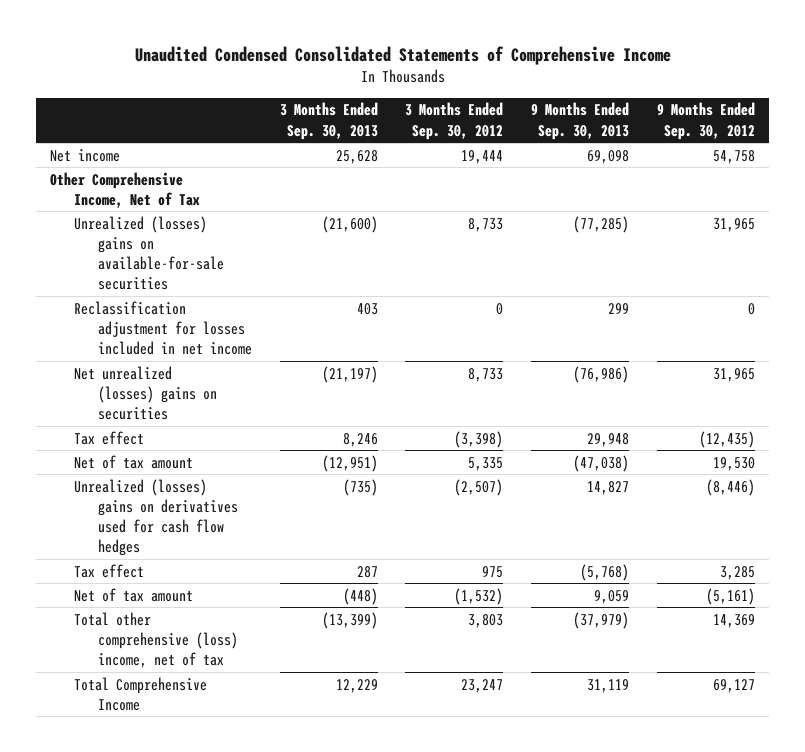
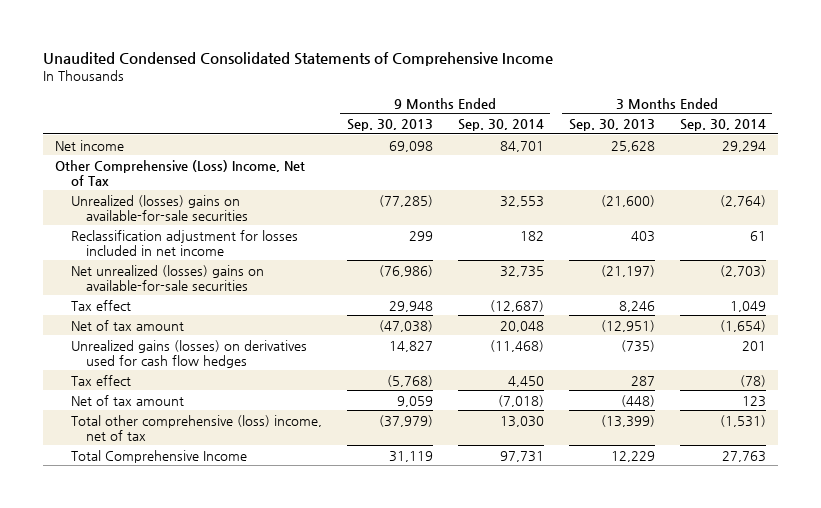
[405,102,504,140] 3 Months Ended Sep. 30, 2012 -> none
[656,102,755,140] 9 Months Ended Sep. 30, 2012 -> none
none -> [457,118,544,131] Sep. 30, 2014
none -> [679,118,766,131] Sep. 30, 2014
[50,171,201,208] Other Comprehensive Income, Net of Tax -> [55,159,306,186] Other Comprehensive (Loss) Income, Net of Tax
[74,365,217,421] Net unrealized (losses) gains on securities -> [70,264,264,291] Net unrealized (losses) gains on available-for-sale securities
[74,478,238,557] Unrealized (losses) gains on derivatives used for cash flow hedges -> [70,339,307,368] Unrealized gains (losses) on derivatives used for cash flow hedges

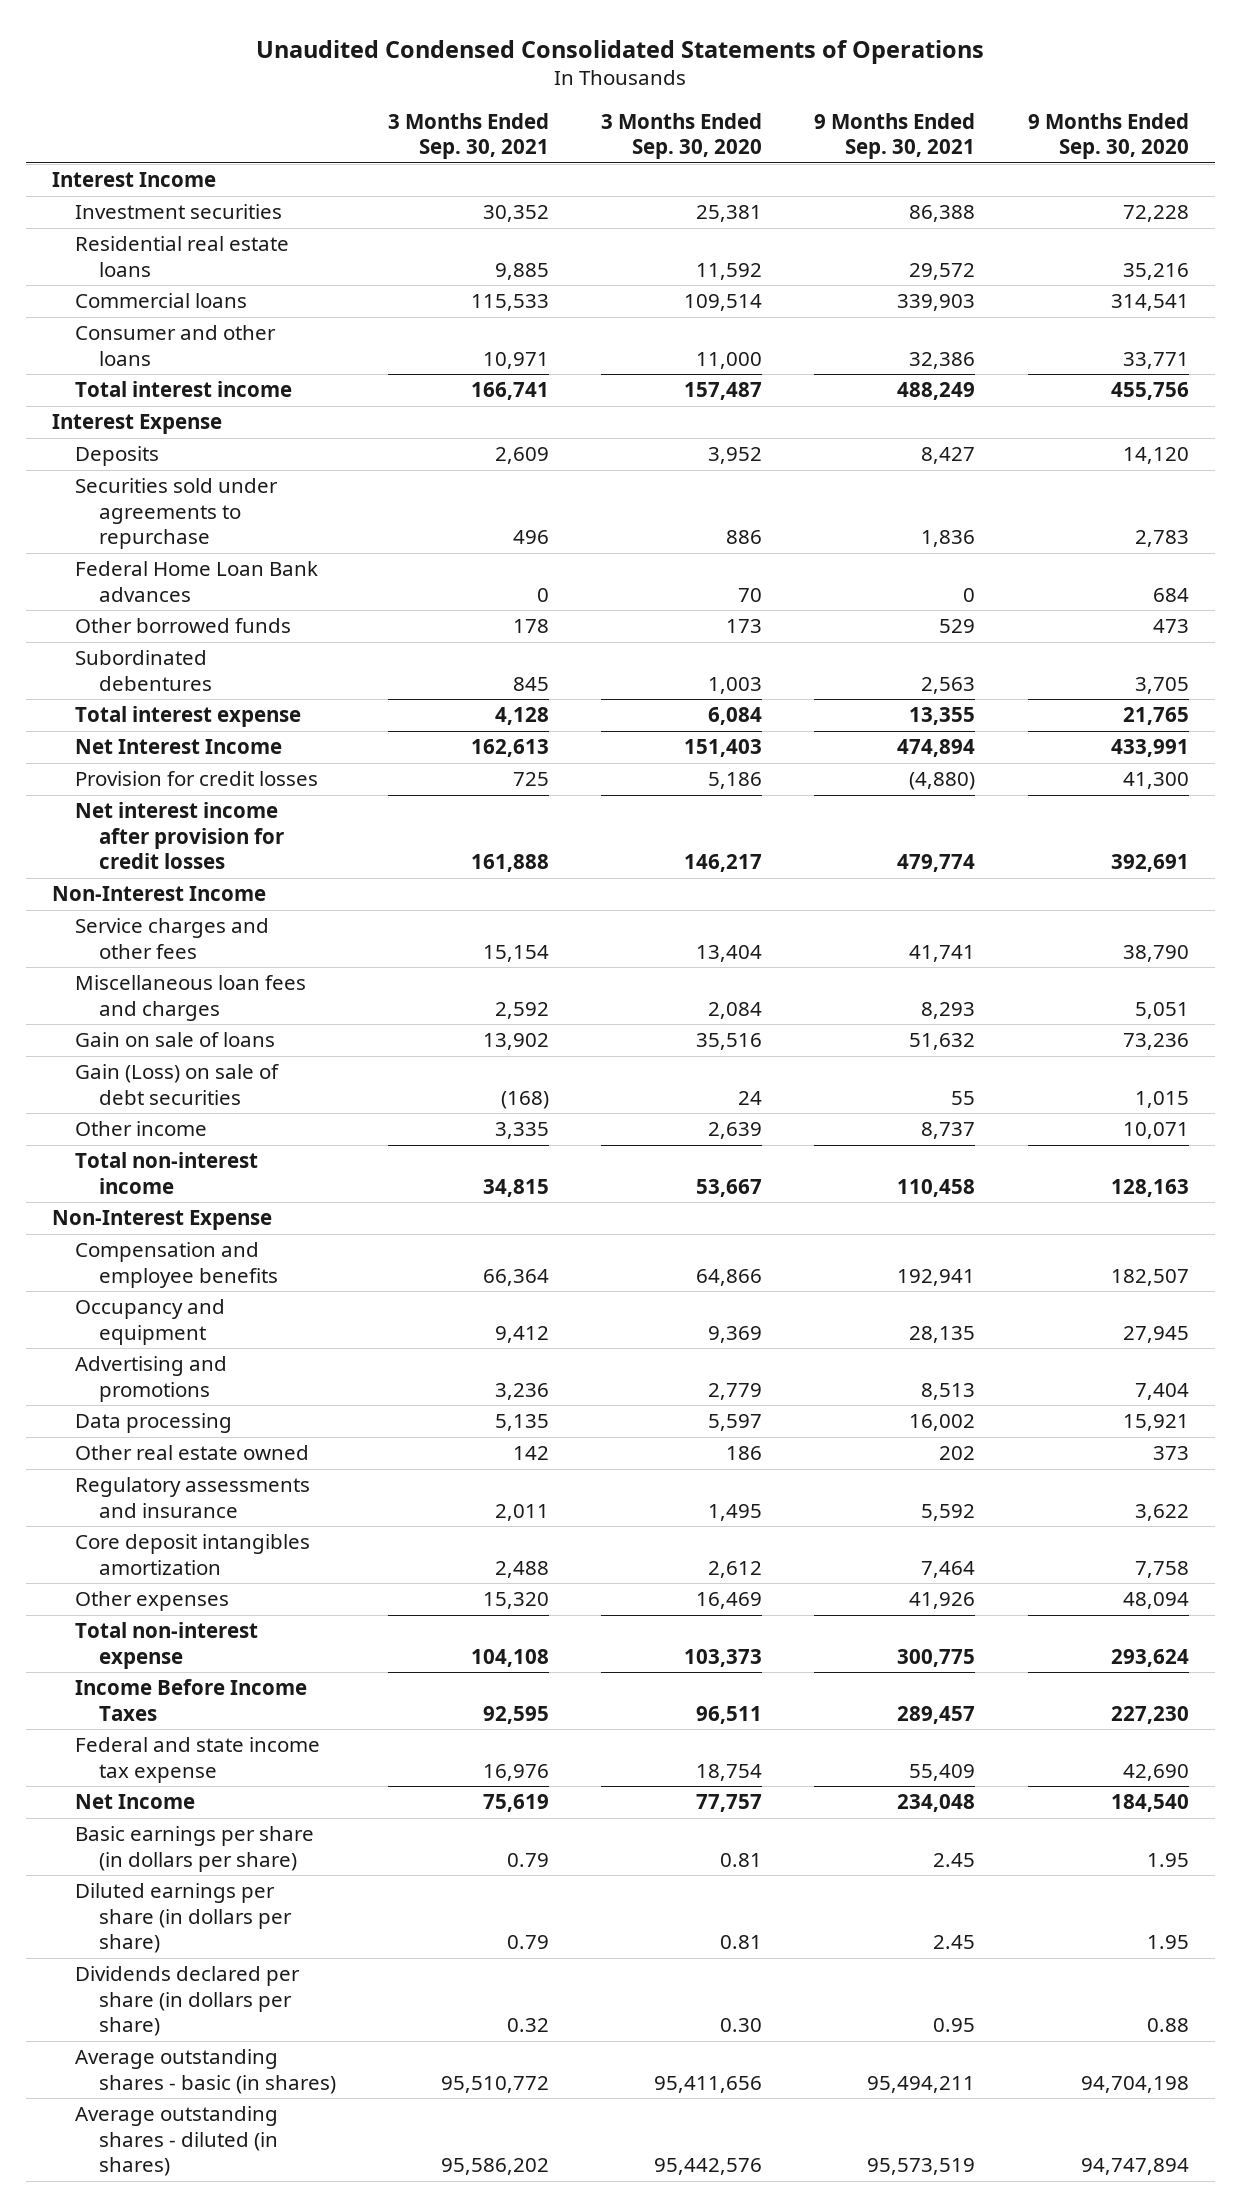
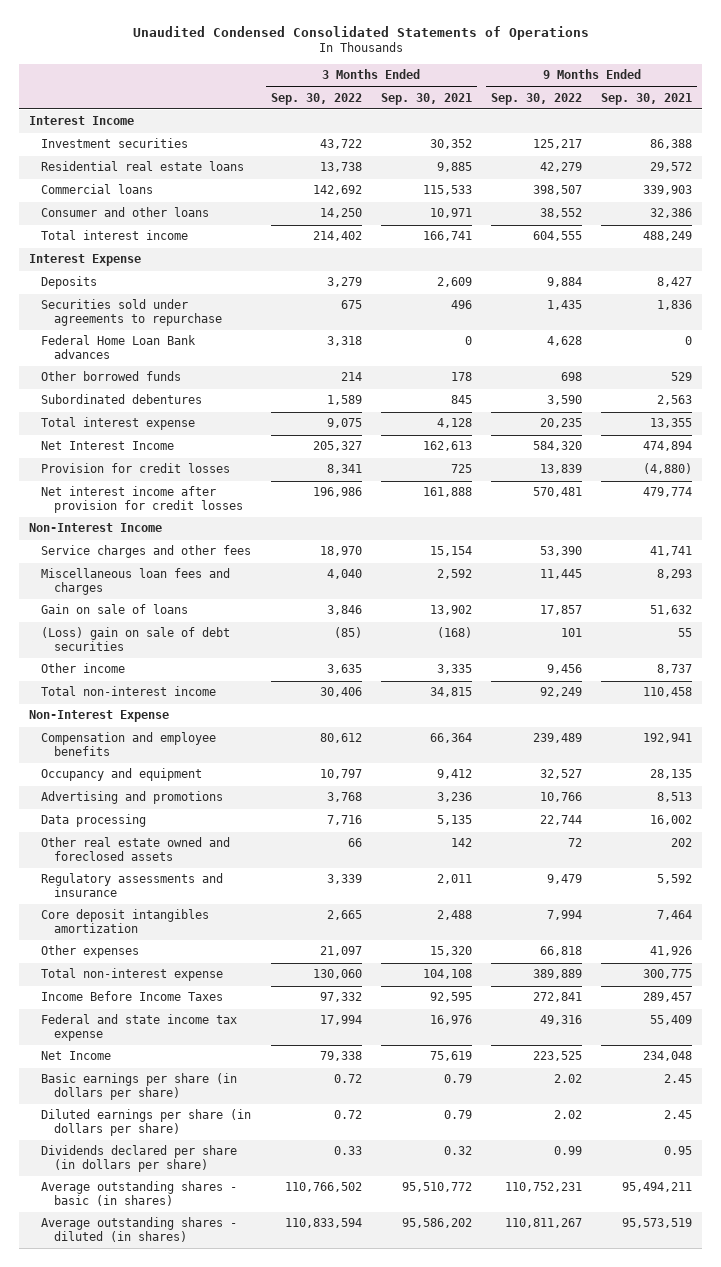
[601,112,763,160] 3 Months Ended Sep. 30, 2020 -> none
[1027,112,1189,160] 9 Months Ended Sep. 30, 2020 -> none
none -> [270,92,362,105] Sep. 30, 2022
none -> [491,92,583,105] Sep. 30, 2022
[75,1064,280,1105] Gain (Loss) on sale of debt securities -> [41,627,231,652] (Loss) gain on sale of debt securities
[75,1445,310,1461] Other real estate owned -> [41,837,231,862] Other real estate owned and foreclosed assets

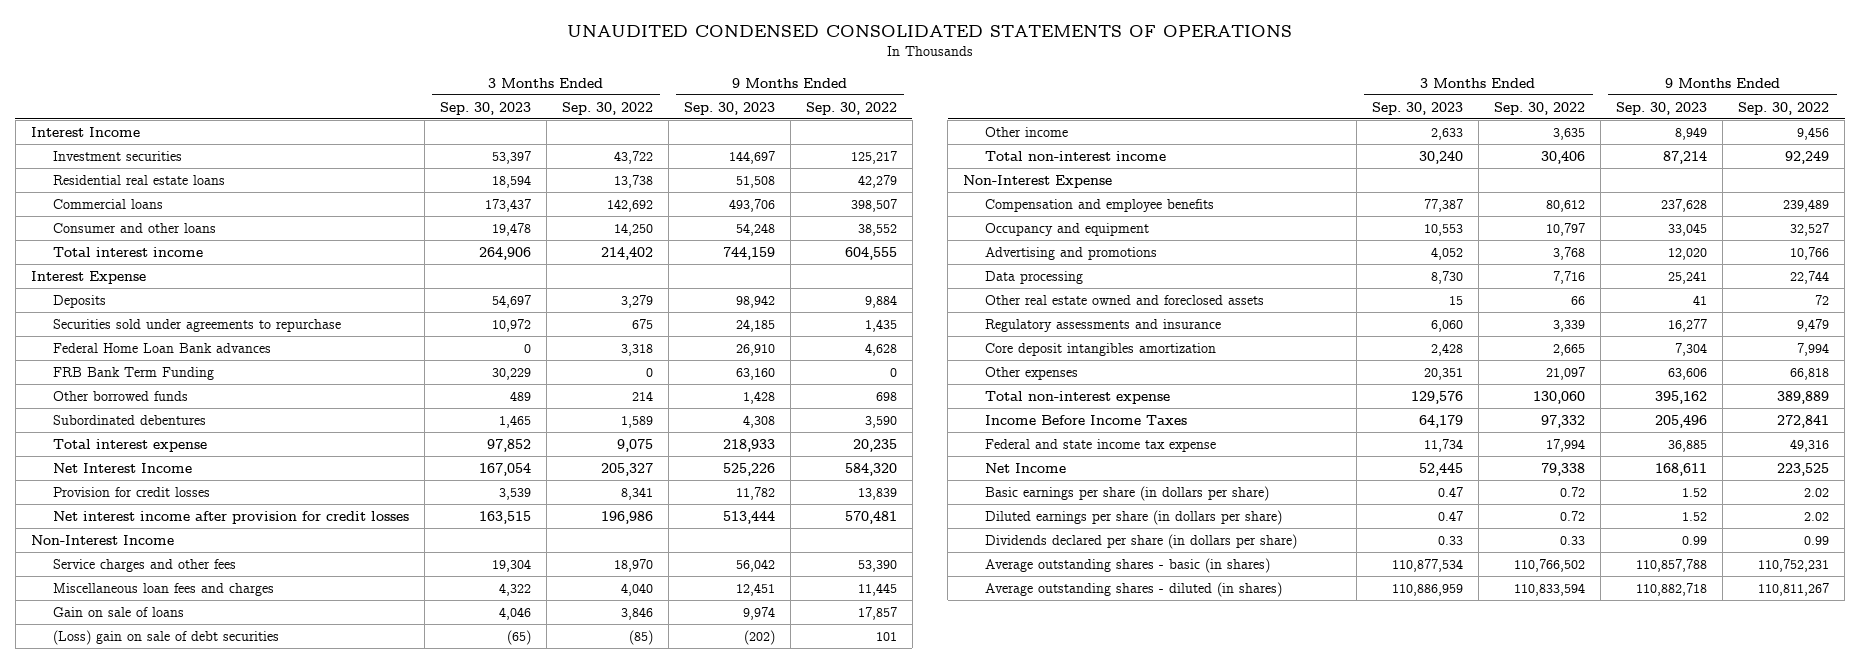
[132,25,589,40] Unaudited Condensed Consolidated Statements of Operations -> [566,25,1292,38] UNAUDITED CONDENSED CONSOLIDATED STATEMENTS OF OPERATIONS
[380,92,472,105] Sep. 30, 2021 -> none
[601,92,693,105] Sep. 30, 2021 -> none
none -> [439,101,531,115] Sep. 30, 2023
none -> [683,101,775,115] Sep. 30, 2023
none -> [52,366,214,380] FRB Bank Term Funding

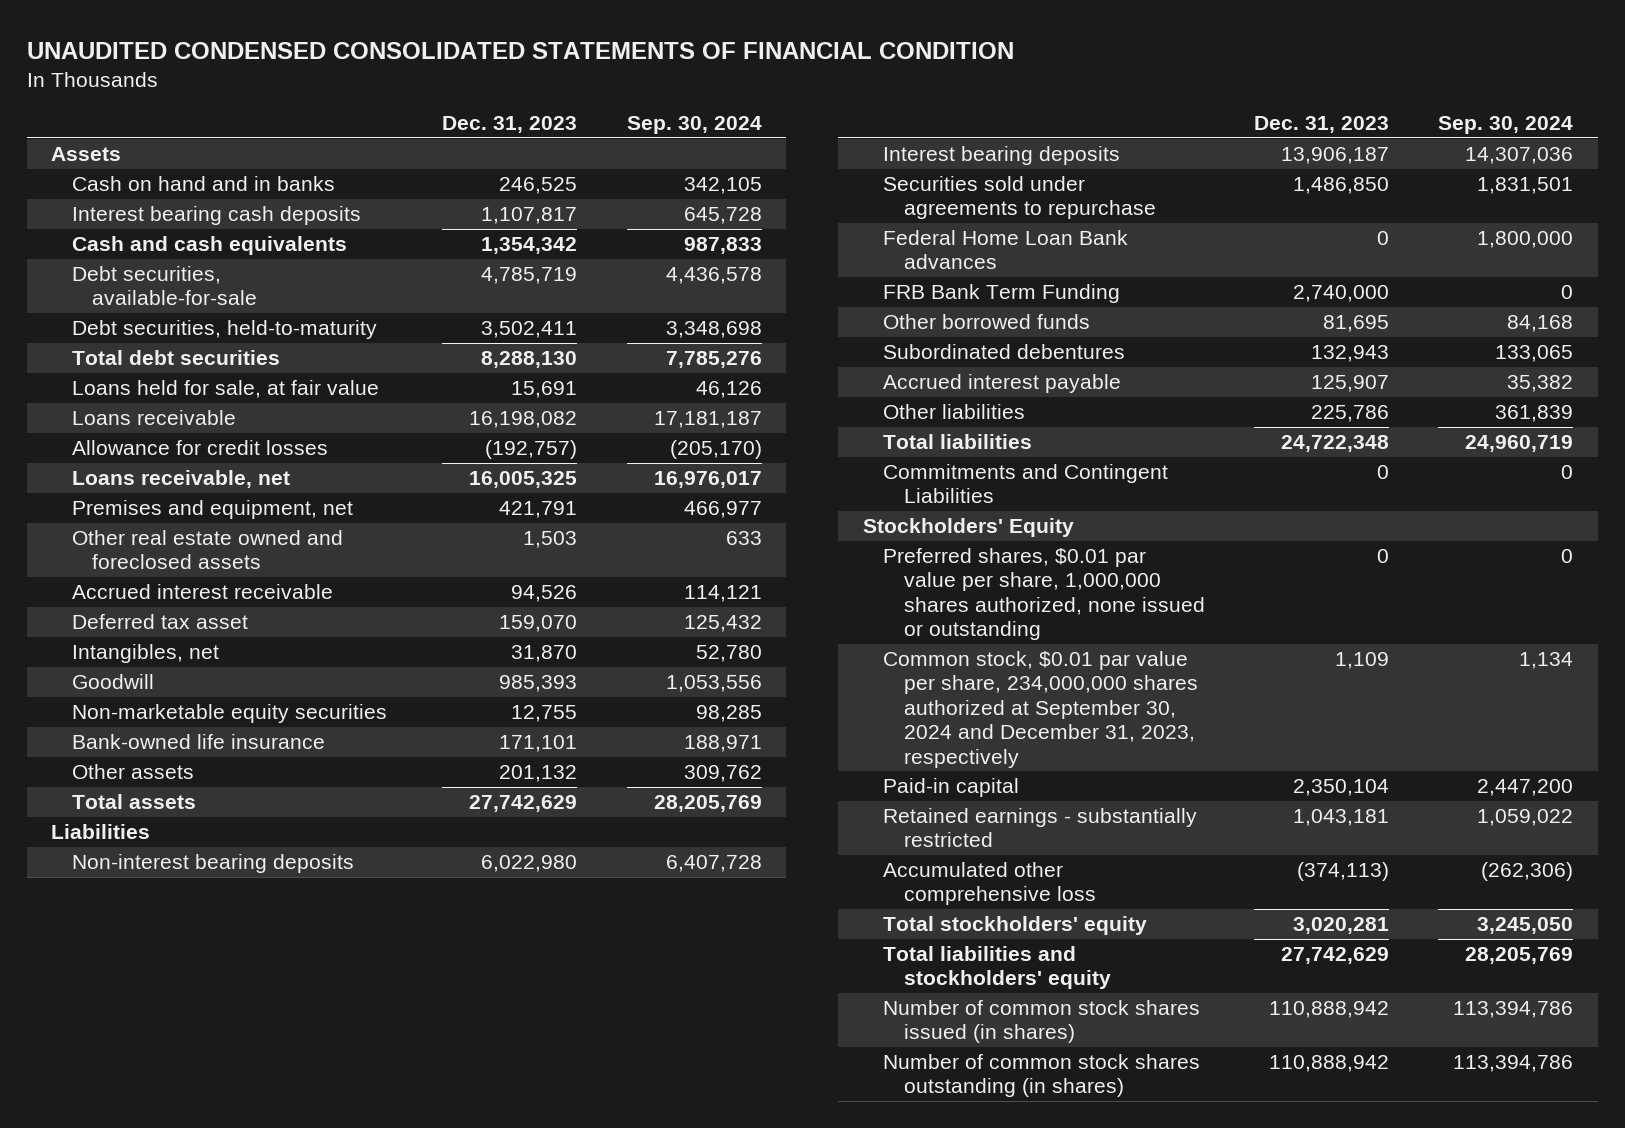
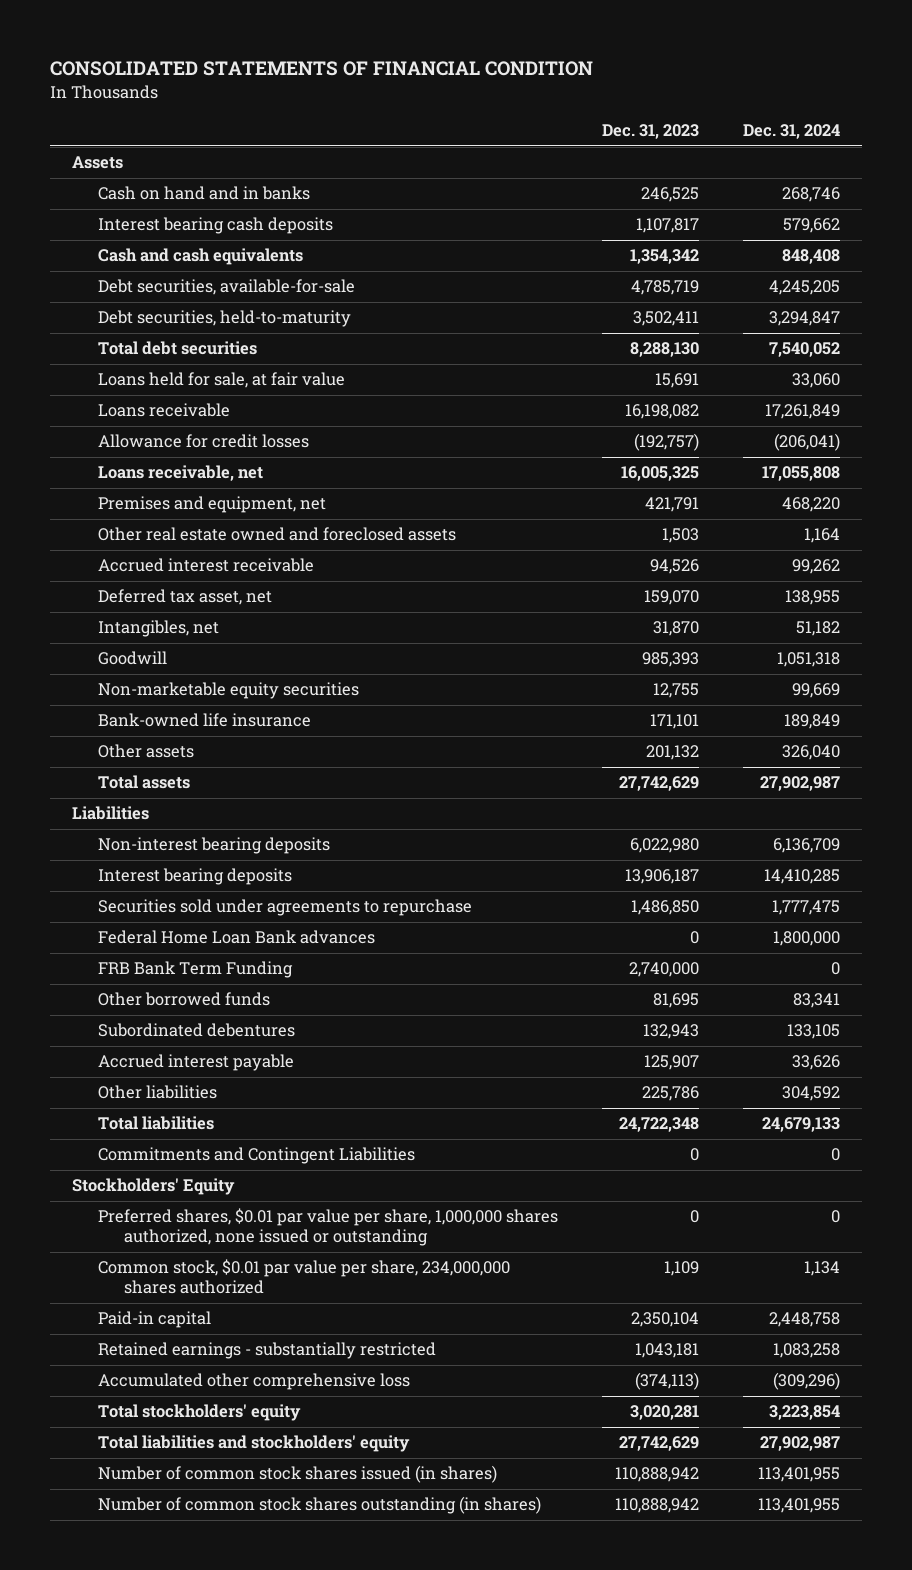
[26,42,1014,60] UNAUDITED CONDENSED CONSOLIDATED STATEMENTS OF FINANCIAL CONDITION -> [49,61,593,77] CONSOLIDATED STATEMENTS OF FINANCIAL CONDITION
[626,116,762,135] Sep. 30, 2024 -> none
none -> [743,124,841,140] Dec. 31, 2024
[71,614,248,630] Deferred tax asset -> [97,589,272,606] Deferred tax asset, net
[883,651,1198,768] Common stock, $0.01 par value per share, 234,000,000 shares authorized at September 30, 2024 and December 31, 2023, respectively -> [97,1259,510,1295] Common stock, $0.01 par value per share, 234,000,000 shares authorized

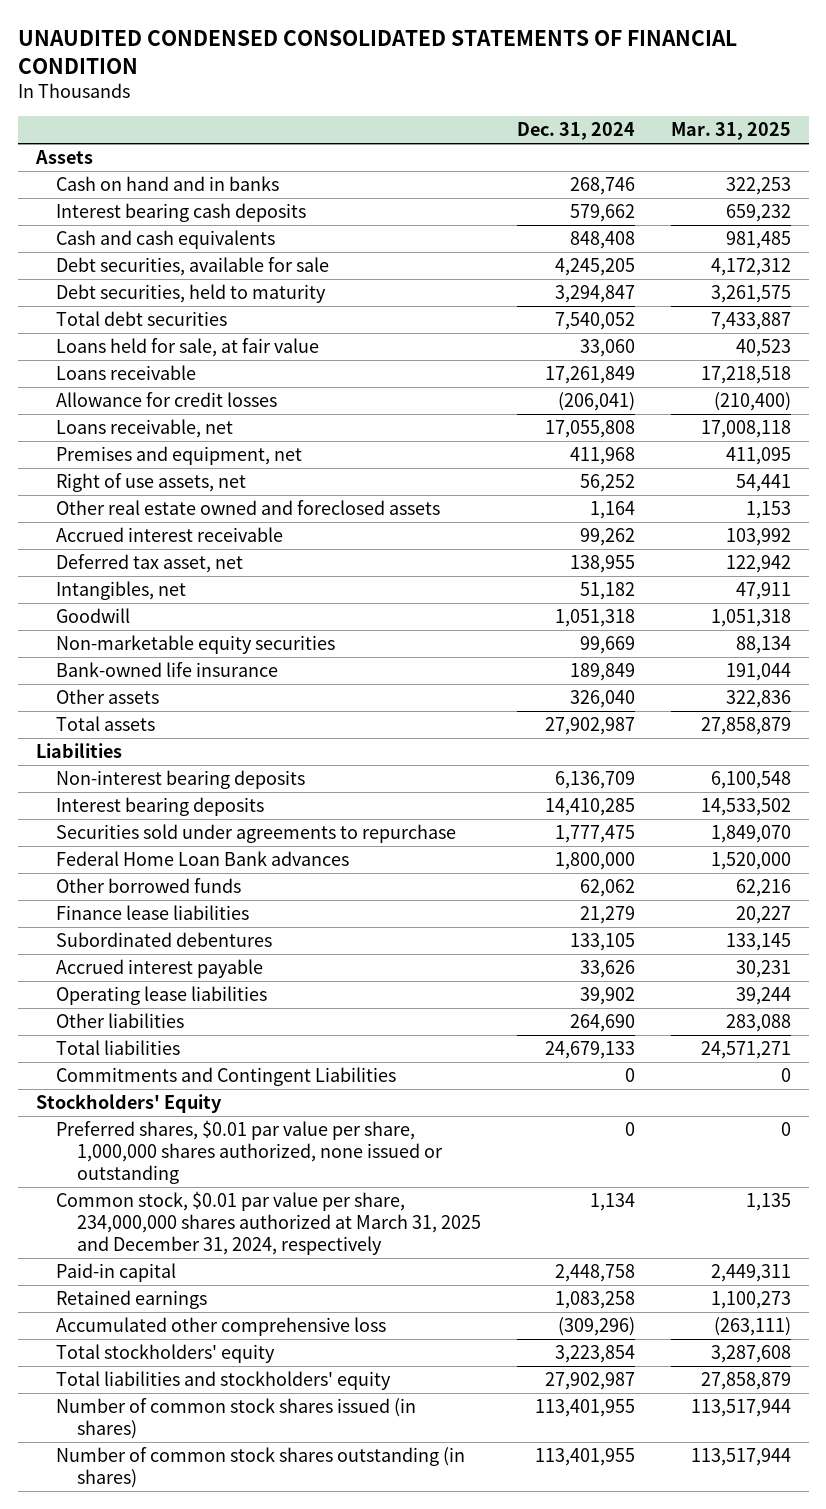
[49,61,593,77] CONSOLIDATED STATEMENTS OF FINANCIAL CONDITION -> [17,29,737,74] UNAUDITED CONDENSED CONSOLIDATED STATEMENTS OF FINANCIAL CONDITION
[601,124,699,140] Dec. 31, 2023 -> none
none -> [670,122,791,141] Mar. 31, 2025
[97,279,355,296] Debt securities, available-for-sale -> [56,257,330,277] Debt securities, available for sale
[97,310,351,328] Debt securities, held-to-maturity -> [56,284,327,304] Debt securities, held to maturity
[782,497,841,513] 468,220 -> [569,447,635,466] 411,968
none -> [56,473,247,493] Right of use assets, net
[97,961,293,979] FRB Bank Term Funding -> none
[793,993,841,1009] 83,341 -> [579,879,635,898] 62,062
none -> [56,905,250,921] Finance lease liabilities
none -> [56,986,268,1006] Operating lease liabilities
[782,1086,841,1102] 304,592 -> [569,1014,635,1033] 264,690
[97,1259,510,1295] Common stock, $0.01 par value per share, 234,000,000 shares authorized -> [56,1191,481,1255] Common stock, $0.01 par value per share, 234,000,000 shares authorized at March 31, 2025 and December 31, 2024, respectively
[97,1342,436,1360] Retained earnings - substantially restricted -> [56,1290,208,1310] Retained earnings

